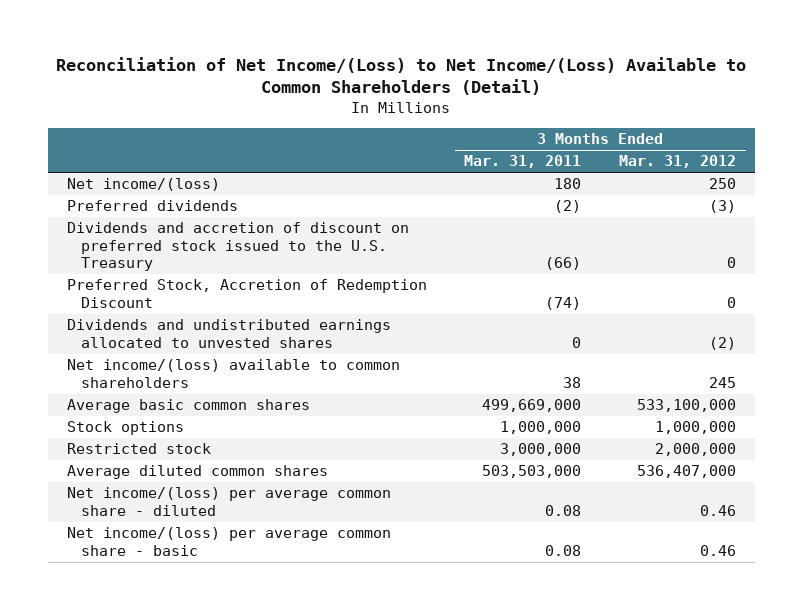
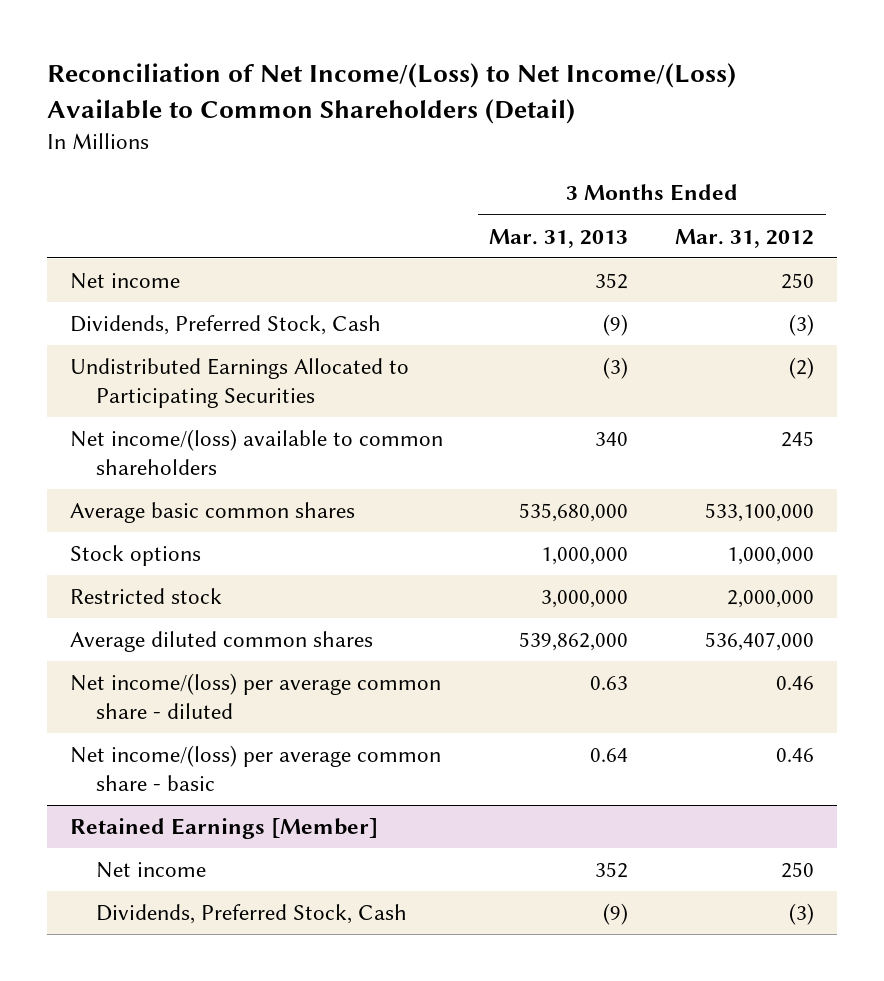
[464,155,582,169] Mar. 31, 2011 -> none
none -> [489,228,629,248] Mar. 31, 2013
[66,222,409,272] Dividends and accretion of discount on preferred stock issued to the U.S. Treasury -> none
[66,279,427,308] Preferred Stock, Accretion of Redemption Discount -> none
[66,319,391,348] Dividends and undistributed earnings allocated to unvested shares -> none
[66,178,220,192] Net income/(loss) -> [69,273,180,290] Net income
[66,200,238,212] Preferred dividends -> [69,315,381,336] Dividends, Preferred Stock, Cash
none -> [69,358,409,408] Undistributed Earnings Allocated to Participating Securities
none -> [69,818,378,840] Retained Earnings [Member]
none -> [95,862,206,879] Net income
none -> [95,904,407,925] Dividends, Preferred Stock, Cash

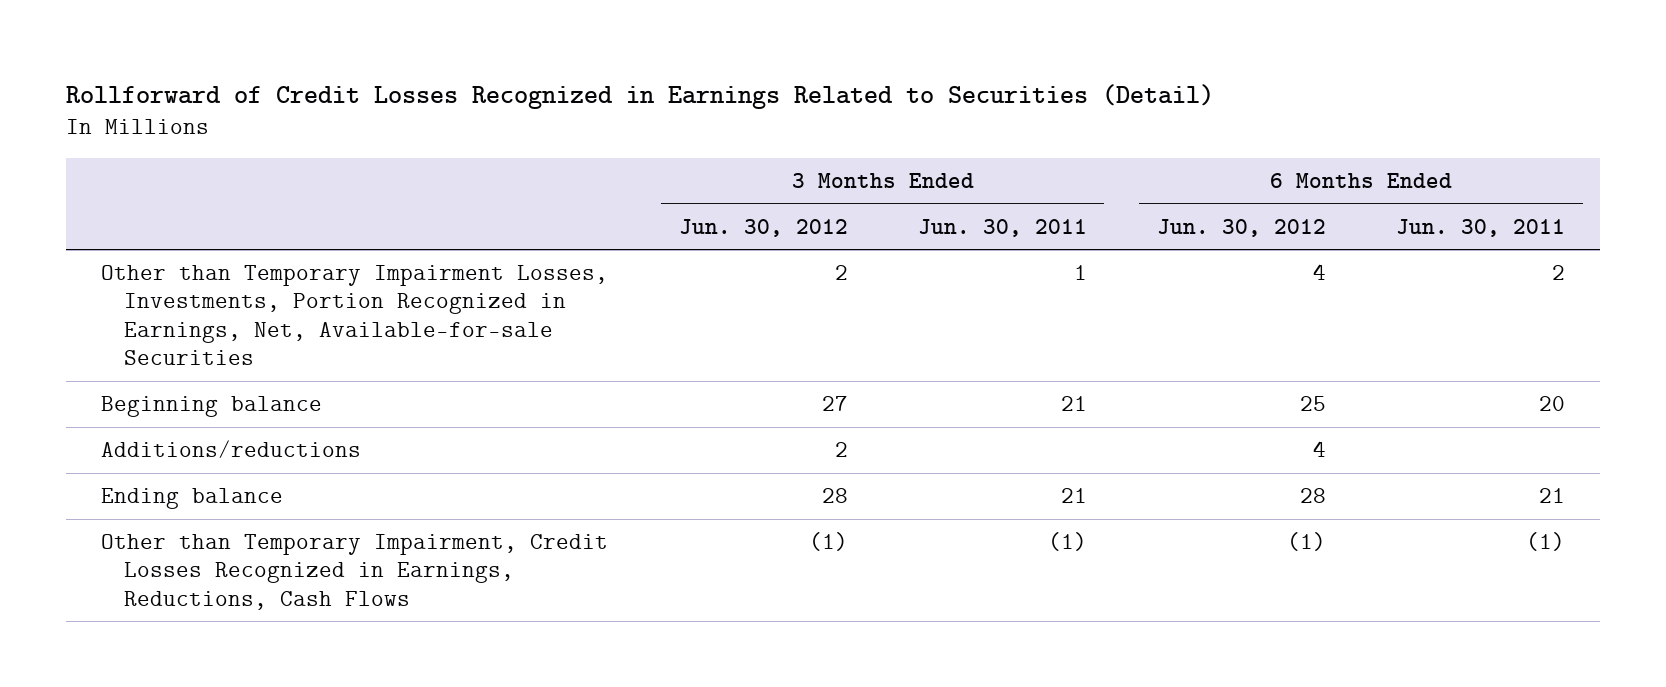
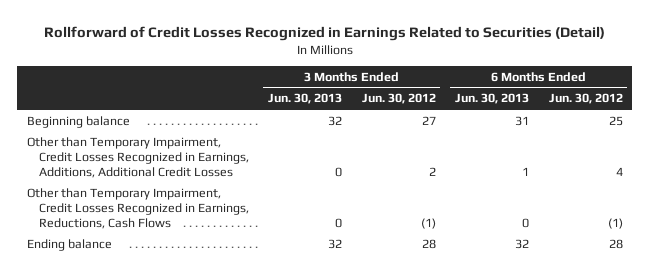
[917,218,1087,237] Jun. 30, 2011 -> none
[1395,218,1565,237] Jun. 30, 2011 -> none
none -> [268,93,343,105] Jun. 30, 2013
none -> [455,93,530,105] Jun. 30, 2013
[101,265,609,366] Other than Temporary Impairment Losses, Investments, Portion Recognized in Earnings, Net, Available-for-sale Securities -> none
[101,440,362,459] Additions/reductions -> [27,136,249,178] Other than Temporary Impairment, Credit Losses Recognized in Earnings, Additions, Additional Credit Losses
[101,488,284,510] Ending balance -> [27,238,113,251] Ending balance

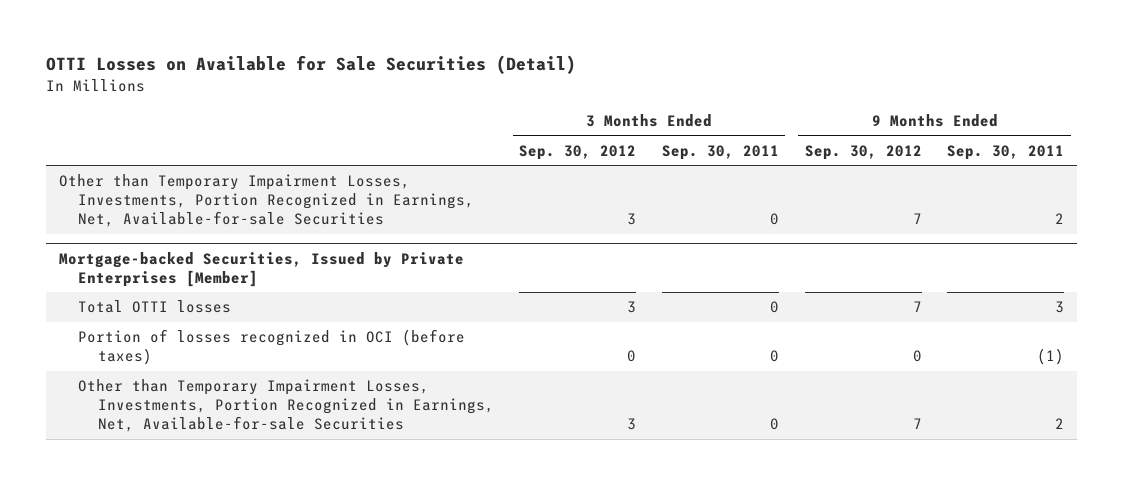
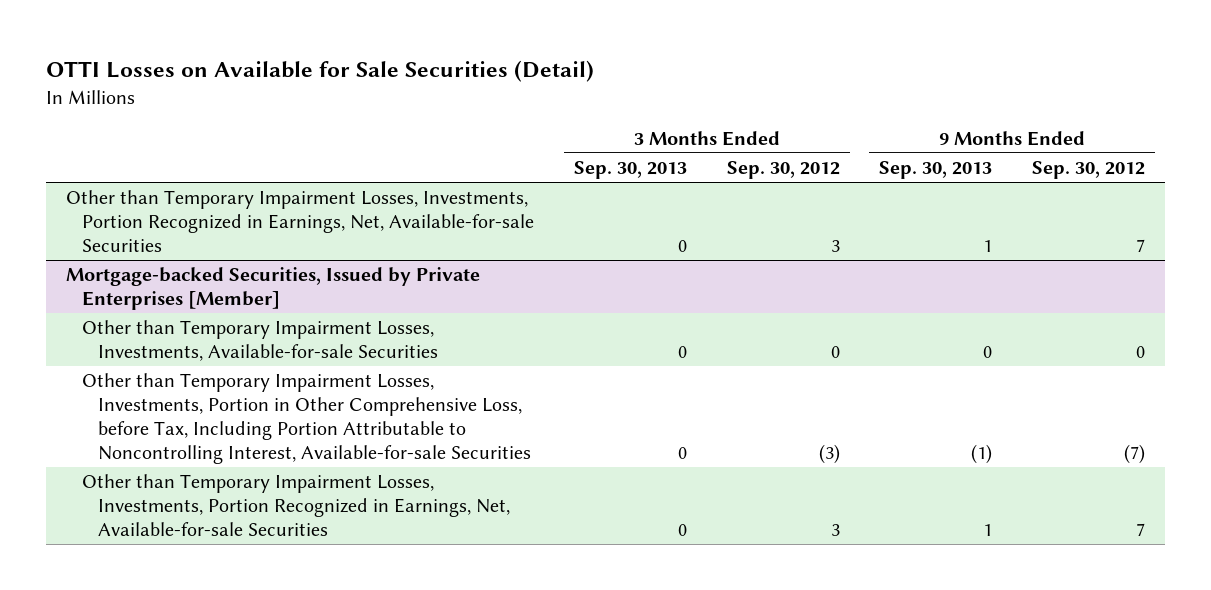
[662,144,780,160] Sep. 30, 2011 -> none
[947,144,1065,160] Sep. 30, 2011 -> none
none -> [573,160,687,179] Sep. 30, 2013
none -> [879,160,993,179] Sep. 30, 2013
[78,300,232,314] Total OTTI losses -> none
none -> [81,320,439,361] Other than Temporary Impairment Losses, Investments, Available-for-sale Securities
[78,329,466,366] Portion of losses recognized in OCI (before taxes) -> [81,373,532,464] Other than Temporary Impairment Losses, Investments, Portion in Other Comprehensive Loss, before Tax, Including Portion Attributable to Noncontrolling Interest, Available-for-sale Securities
[627,350,637,363] 0 -> [818,443,840,464] (3)
[912,350,922,363] 0 -> [1124,443,1146,464] (7)

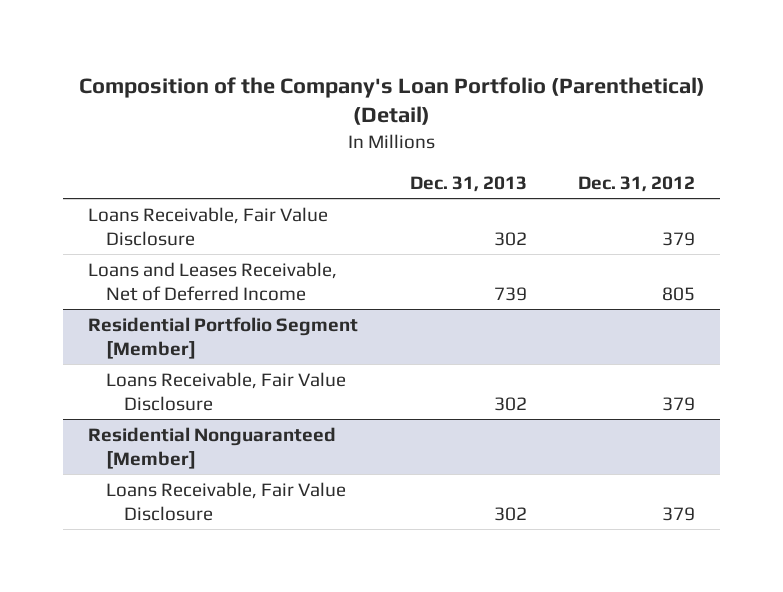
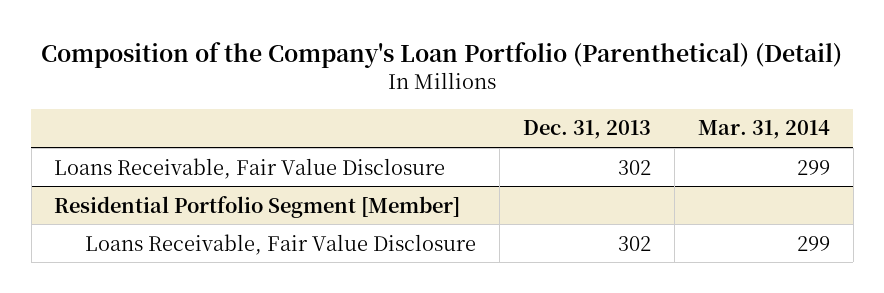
[577,176,695,193] Dec. 31, 2012 -> none
none -> [697,120,830,140] Mar. 31, 2014
[88,261,338,301] Loans and Leases Receivable, Net of Deferred Income -> none
[88,426,337,469] Residential Nonguaranteed [Member] -> none
[106,481,347,521] Loans Receivable, Fair Value Disclosure -> none

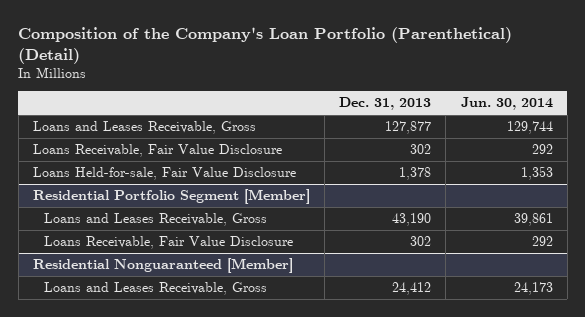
[697,120,830,140] Mar. 31, 2014 -> none
none -> [460,97,553,111] Jun. 30, 2014
none -> [32,121,256,135] Loans and Leases Receivable, Gross
none -> [32,167,296,181] Loans Held-for-sale, Fair Value Disclosure
none -> [43,213,267,227] Loans and Leases Receivable, Gross
none -> [32,258,293,274] Residential Nonguaranteed [Member]
none -> [43,282,267,296] Loans and Leases Receivable, Gross

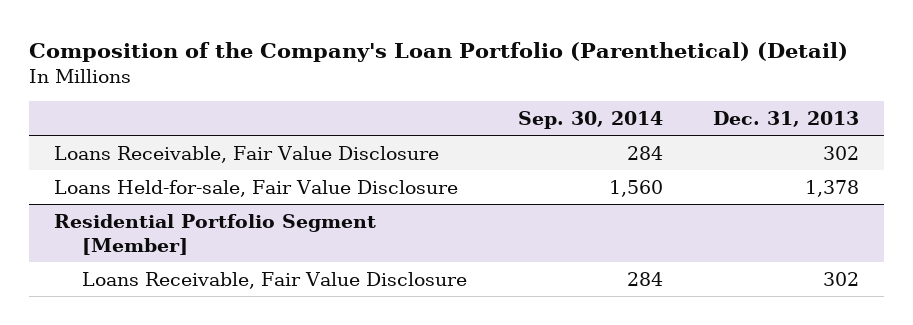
[460,97,553,111] Jun. 30, 2014 -> none
none -> [517,110,663,129] Sep. 30, 2014
[32,121,256,135] Loans and Leases Receivable, Gross -> none
[43,213,267,227] Loans and Leases Receivable, Gross -> none
[32,258,293,274] Residential Nonguaranteed [Member] -> none
[43,282,267,296] Loans and Leases Receivable, Gross -> none

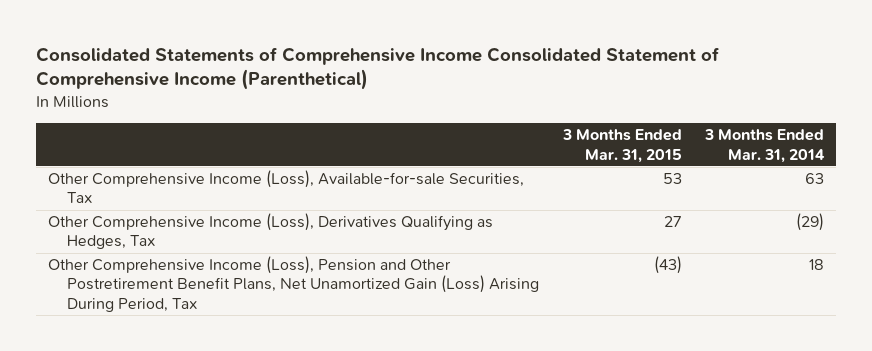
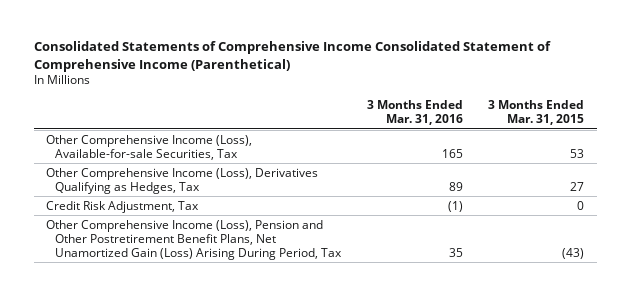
[704,129,826,163] 3 Months Ended Mar. 31, 2014 -> none
none -> [366,99,463,126] 3 Months Ended Mar. 31, 2016
none -> [46,200,200,213] Credit Risk Adjustment, Tax

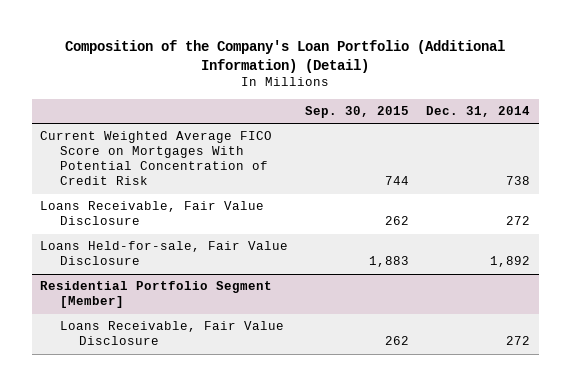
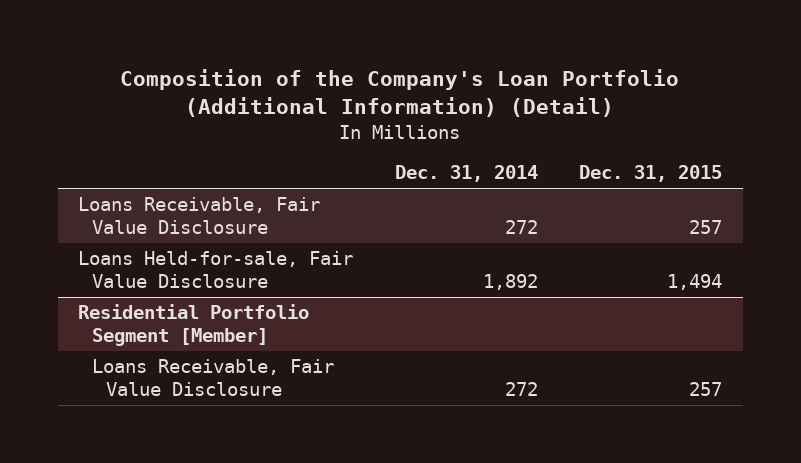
[305,106,410,119] Sep. 30, 2015 -> none
none -> [579,165,723,183] Dec. 31, 2015
[40,131,273,186] Current Weighted Average FICO Score on Mortgages With Potential Concentration of Credit Risk -> none

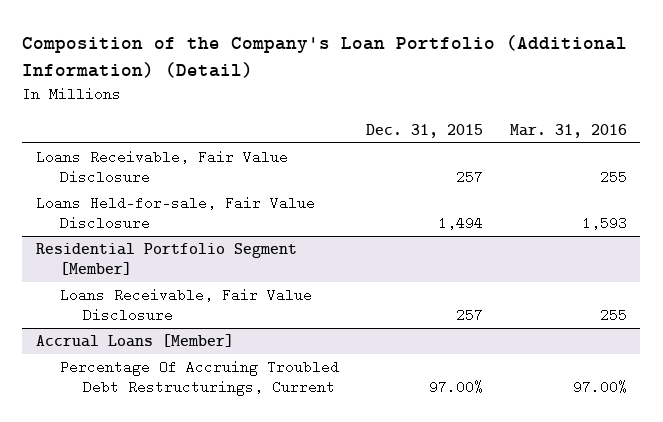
[394,165,538,183] Dec. 31, 2014 -> none
none -> [509,123,627,138] Mar. 31, 2016
none -> [36,334,235,348] Accrual Loans [Member]
none -> [59,360,339,397] Percentage Of Accruing Troubled Debt Restructurings, Current

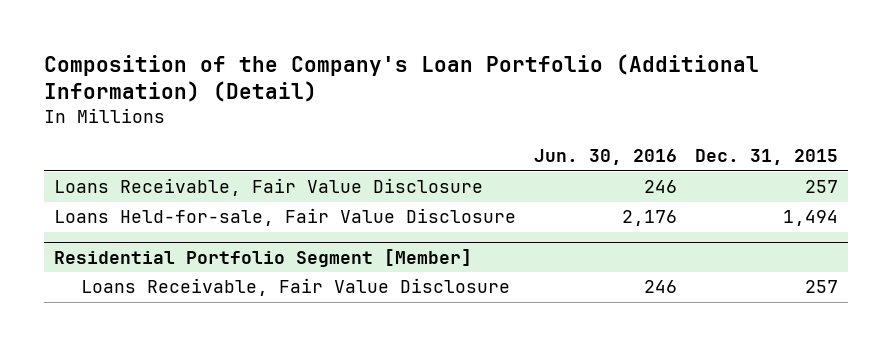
[509,123,627,138] Mar. 31, 2016 -> none
none -> [533,149,677,166] Jun. 30, 2016
[36,334,235,348] Accrual Loans [Member] -> none
[59,360,339,397] Percentage Of Accruing Troubled Debt Restructurings, Current -> none

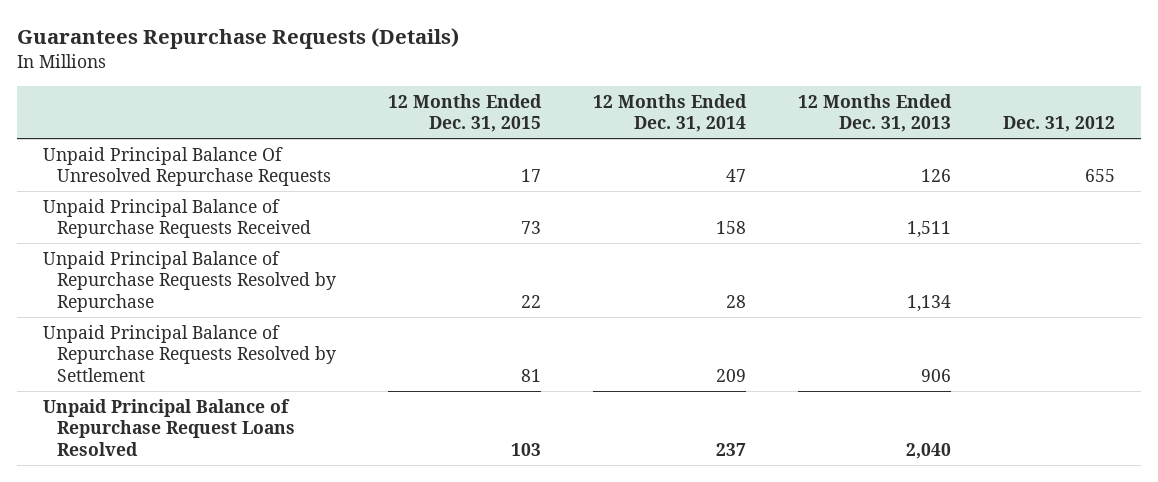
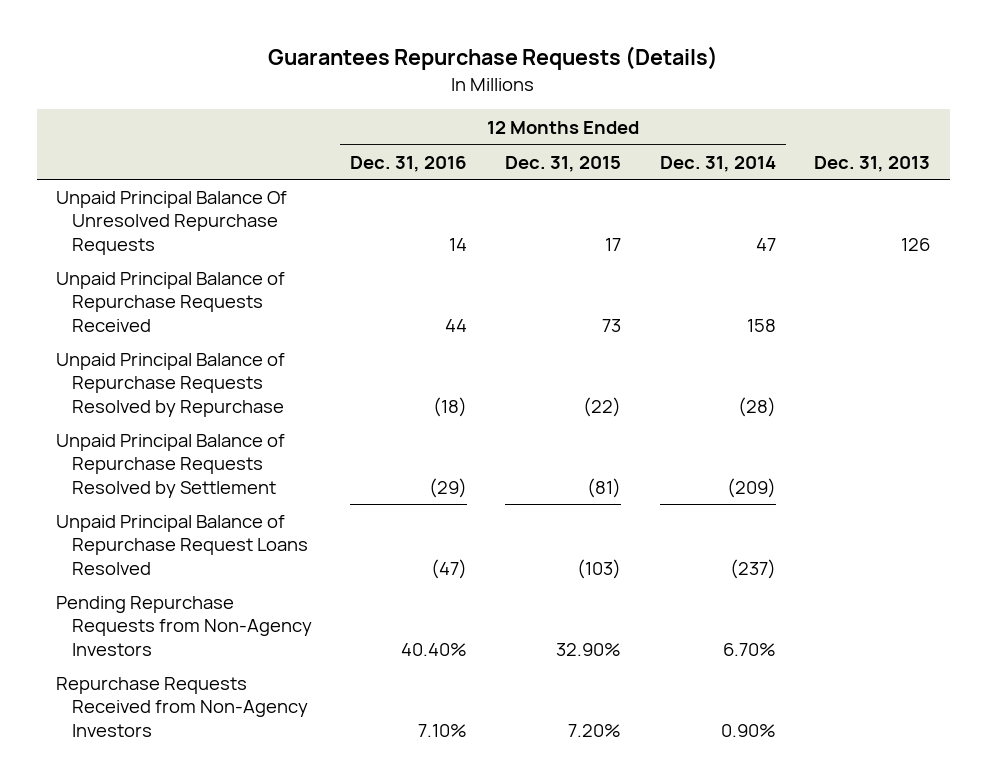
[798,93,953,133] 12 Months Ended Dec. 31, 2013 -> none
[1002,116,1115,133] Dec. 31, 2012 -> none
none -> [350,155,468,172] Dec. 31, 2016
none -> [814,155,931,172] Dec. 31, 2013
[521,295,542,309] 22 -> [583,396,622,417] (22)
[726,295,747,309] 28 -> [737,396,776,417] (28)
[521,369,542,383] 81 -> [587,477,622,498] (81)
[716,369,747,383] 209 -> [726,477,776,498] (209)
[511,443,542,457] 103 -> [577,558,622,579] (103)
[716,443,747,457] 237 -> [729,558,776,579] (237)
none -> [55,596,312,656] Pending Repurchase Requests from Non-Agency Investors
none -> [55,677,308,737] Repurchase Requests Received from Non-Agency Investors

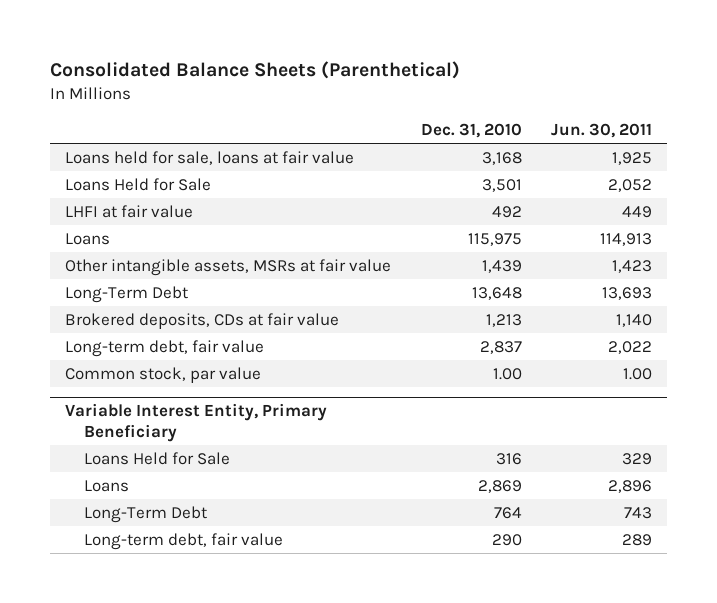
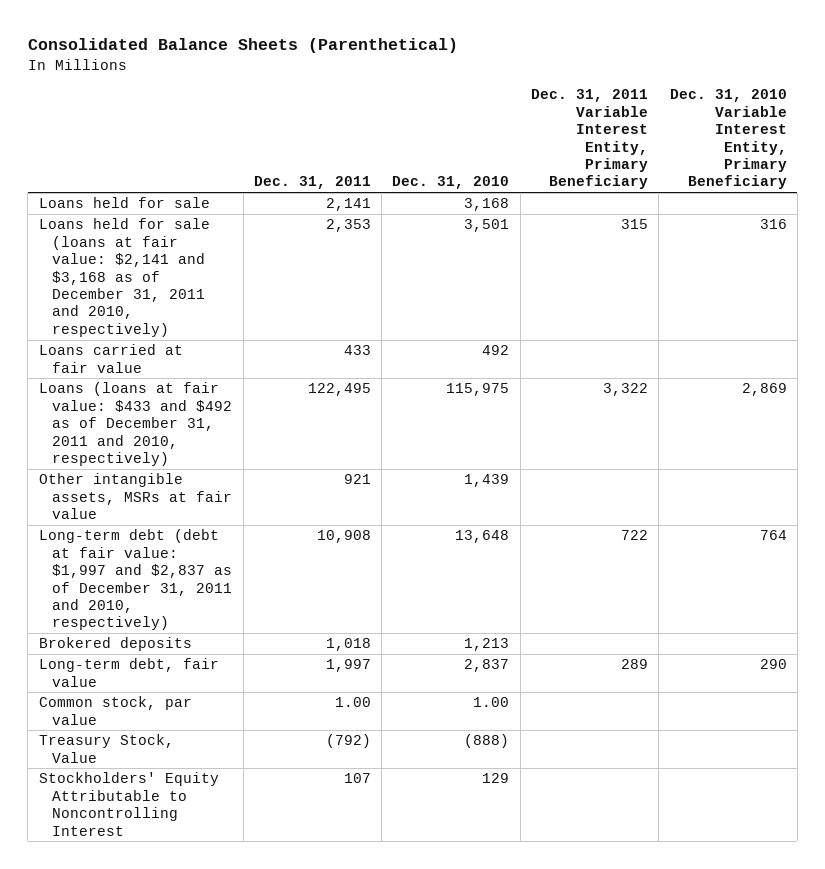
[550,122,652,138] Jun. 30, 2011 -> none
none -> [253,176,371,190] Dec. 31, 2011
none -> [531,89,649,190] Dec. 31, 2011 Variable Interest Entity, Primary Beneficiary
none -> [669,89,787,190] Dec. 31, 2010 Variable Interest Entity, Primary Beneficiary
[65,151,355,166] Loans held for sale, loans at fair value -> [38,197,210,209] Loans held for sale
[65,178,212,192] Loans Held for Sale -> [38,218,210,337] Loans held for sale (loans at fair value: $2,141 and $3,168 as of December 31, 2011 and 2010, respectively)
[65,205,194,219] LHFI at fair value -> [38,344,183,373] Loans carried at fair value
[65,233,111,246] Loans -> [38,382,233,466] Loans (loans at fair value: $433 and $492 as of December 31, 2011 and 2010, respectively)
[65,286,189,304] Long-Term Debt -> [38,529,233,631] Long-term debt (debt at fair value: $1,997 and $2,837 as of December 31, 2011 and 2010, respectively)
[65,313,340,330] Brokered deposits, CDs at fair value -> [38,637,192,652] Brokered deposits
[65,403,328,442] Variable Interest Entity, Primary Beneficiary -> none
[83,452,230,466] Loans Held for Sale -> none
[83,480,129,493] Loans -> none
[83,506,207,524] Long-Term Debt -> none
[83,533,283,551] Long-term debt, fair value -> none
none -> [38,734,174,763] Treasury Stock, Value
none -> [38,772,219,836] Stockholders' Equity Attributable to Noncontrolling Interest

